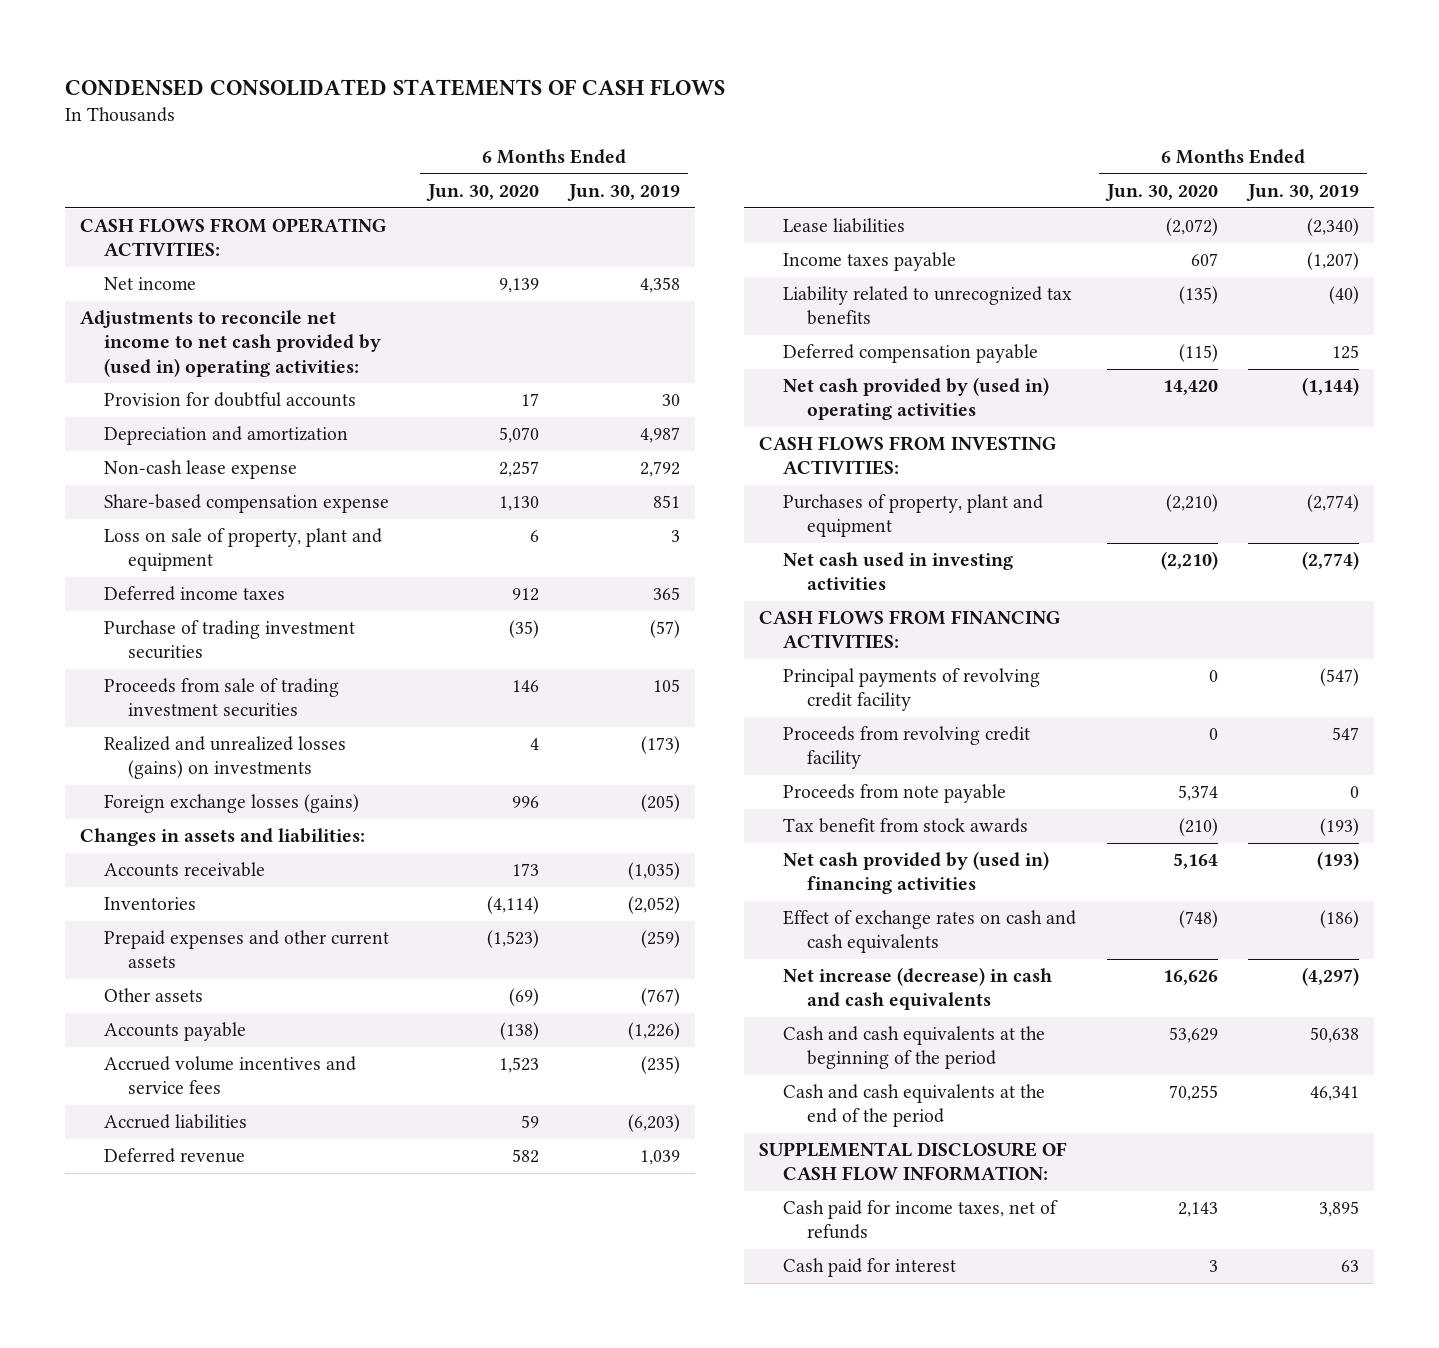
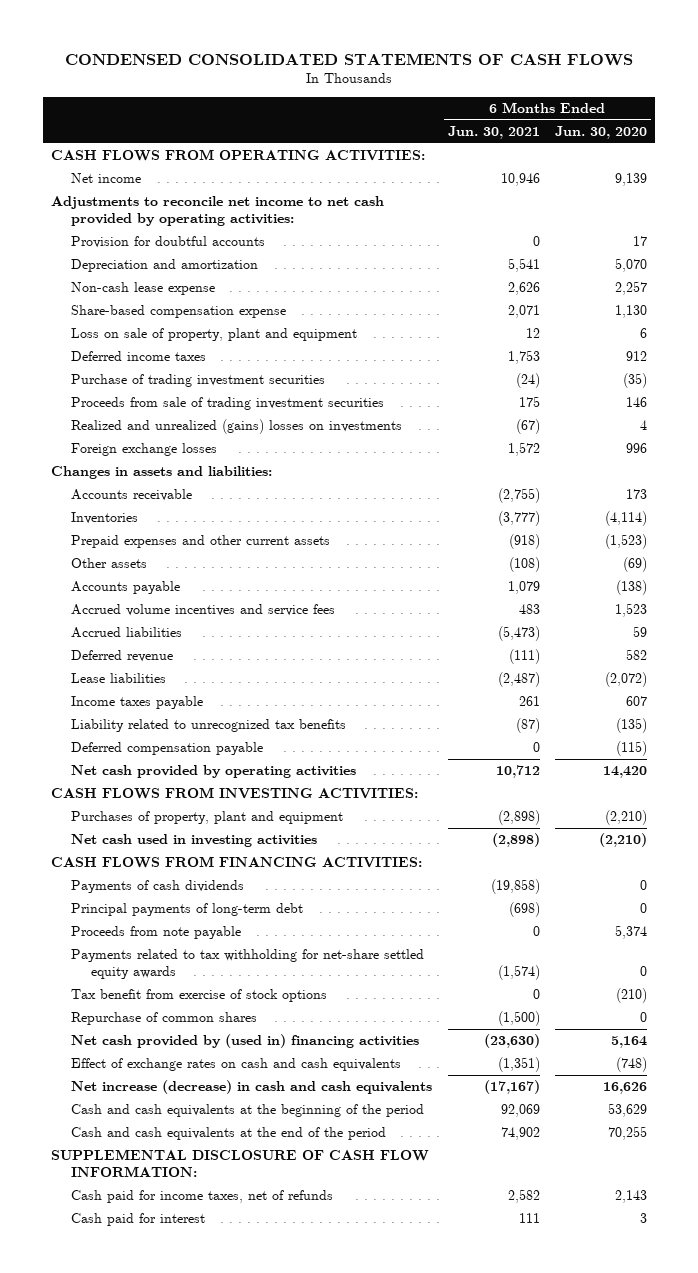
[567,184,681,202] Jun. 30, 2019 -> none
none -> [447,126,540,140] Jun. 30, 2021
[79,310,382,377] Adjustments to reconcile net income to net cash provided by (used in) operating activities: -> [51,196,385,227] Adjustments to reconcile net income to net cash provided by operating activities:
[104,736,347,780] Realized and unrealized losses (gains) on investments -> [71,419,403,435] Realized and unrealized (gains) losses on investments
[104,794,360,814] Foreign exchange losses (gains) -> [71,443,218,457] Foreign exchange losses
[783,377,1050,421] Net cash provided by (used in) operating activities -> [71,765,357,779] Net cash provided by operating activities
[783,668,1041,712] Principal payments of revolving credit facility -> none
[783,726,1031,770] Proceeds from revolving credit facility -> none
none -> [71,880,245,894] Payments of cash dividends
none -> [71,903,304,917] Principal payments of long-term debt
none -> [71,949,425,980] Payments related to tax withholding for net-share settled equity awards
[783,818,1029,834] Tax benefit from stock awards -> [71,989,328,1003] Tax benefit from exercise of stock options
none -> [71,1012,258,1026] Repurchase of common shares

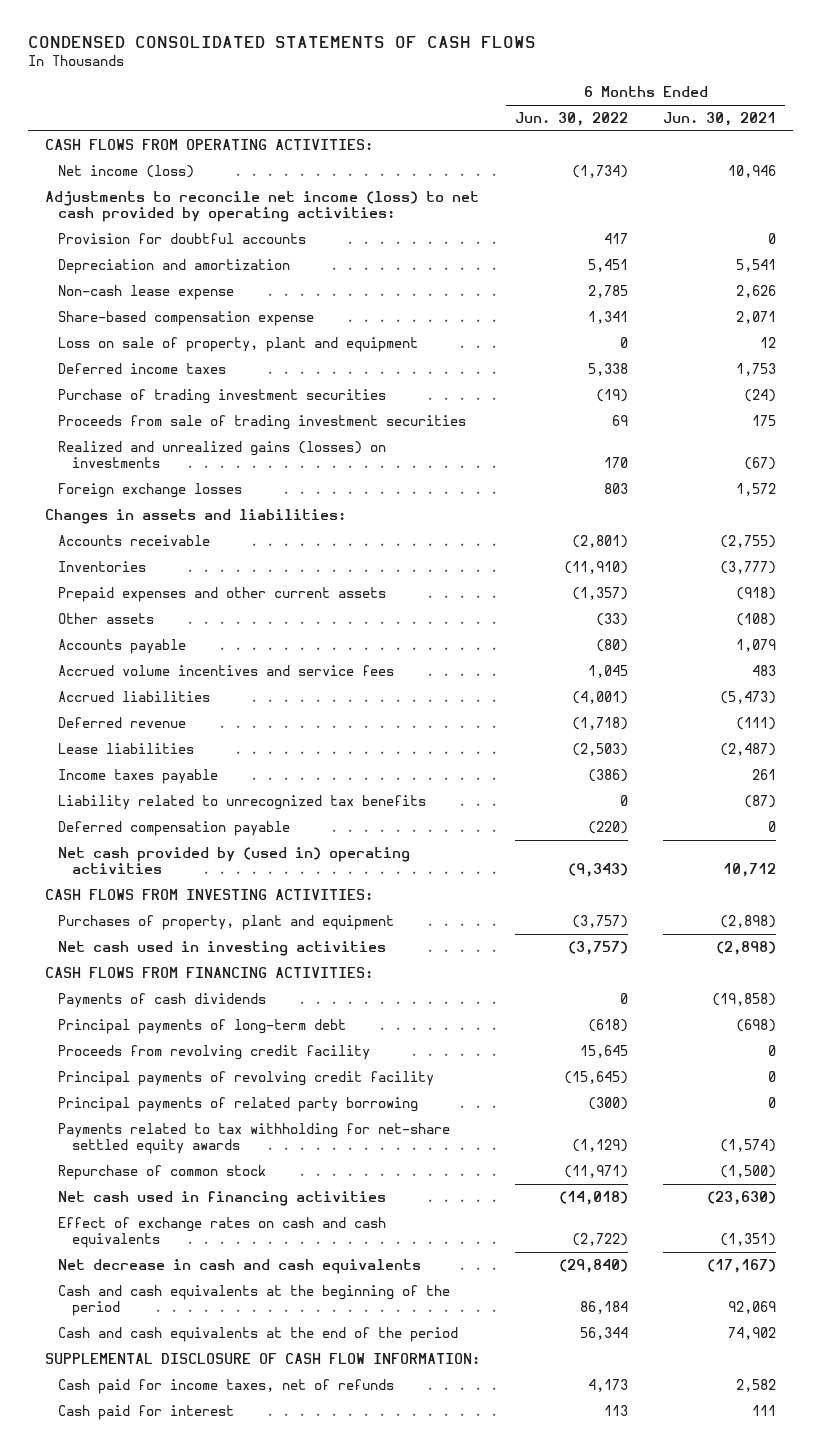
[554,126,647,140] Jun. 30, 2020 -> none
none -> [515,111,629,126] Jun. 30, 2022
[71,173,142,184] Net income -> [58,164,195,178] Net income (loss)
[51,196,385,227] Adjustments to reconcile net income to net cash provided by operating activities: -> [45,190,480,223] Adjustments to reconcile net income (loss) to net cash provided by operating activities:
[71,419,403,435] Realized and unrealized (gains) losses on investments -> [58,440,387,469] Realized and unrealized gains (losses) on investments
[71,765,357,779] Net cash provided by operating activities -> [58,846,411,875] Net cash provided by (used in) operating activities
[71,926,242,940] Proceeds from note payable -> none
none -> [58,1044,371,1060] Proceeds from revolving credit facility
none -> [58,1070,435,1086] Principal payments of revolving credit facility
none -> [58,1096,419,1112] Principal payments of related party borrowing
[71,989,328,1003] Tax benefit from exercise of stock options -> none
[71,1012,258,1026] Repurchase of common shares -> [58,1164,267,1180] Repurchase of common stock
[71,1034,420,1049] Net cash provided by (used in) financing activities -> [58,1190,387,1206] Net cash used in financing activities
[71,1080,433,1095] Net increase (decrease) in cash and cash equivalents -> [58,1258,422,1274] Net decrease in cash and cash equivalents

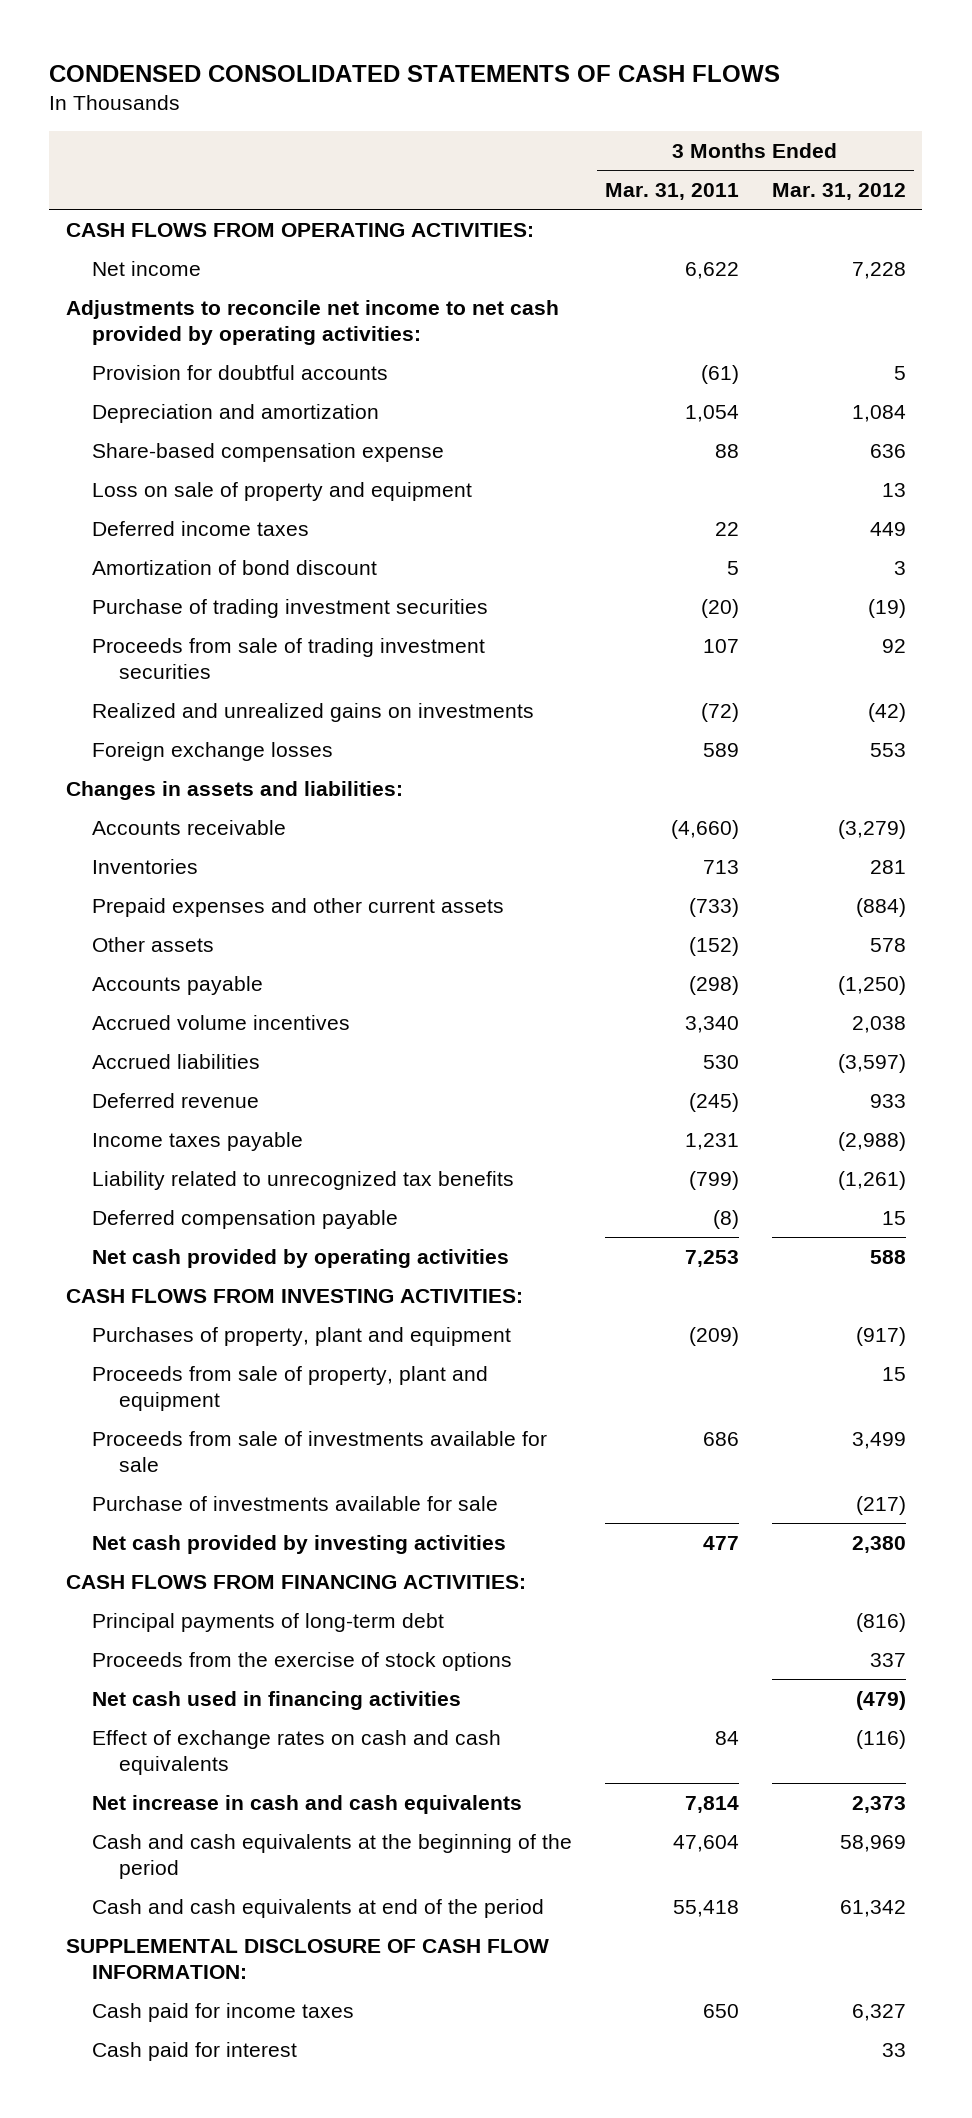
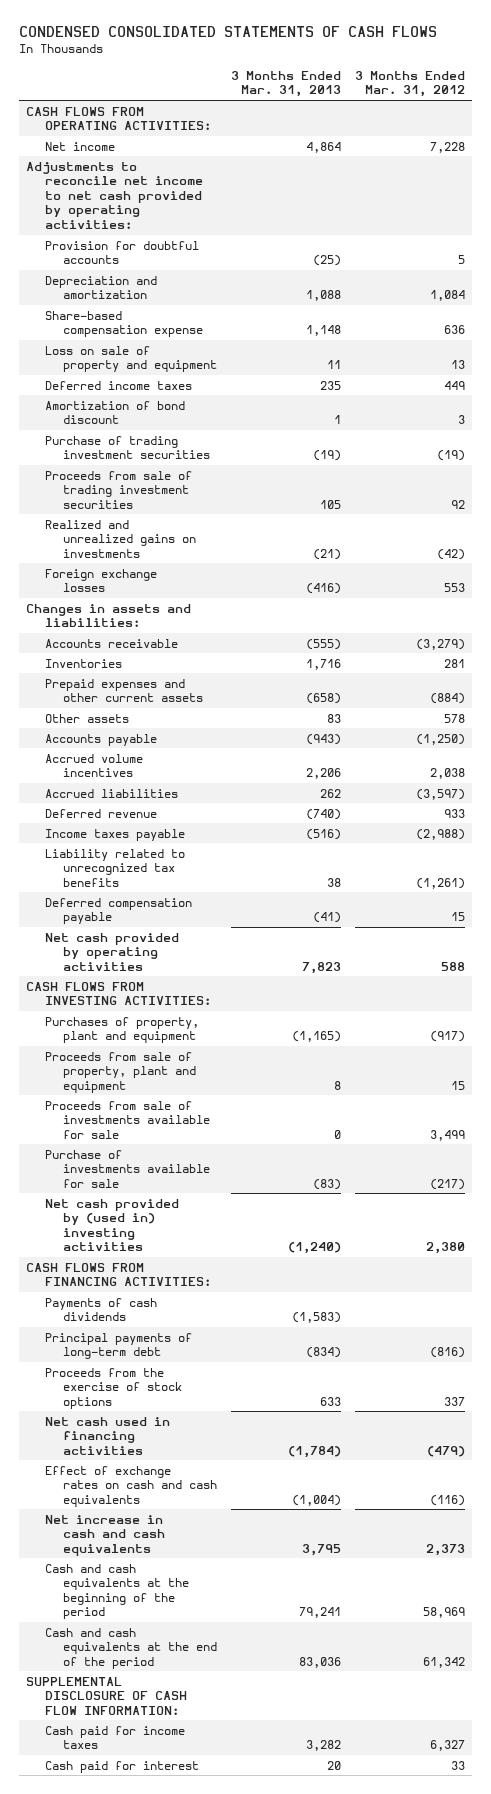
[605,183,740,201] Mar. 31, 2011 -> none
none -> [231,70,342,98] 3 Months Ended Mar. 31, 2013
[92,1534,507,1554] Net cash provided by investing activities -> [44,1198,179,1252] Net cash provided by (used in) investing activities
none -> [44,1297,157,1322] Payments of cash dividends
[92,1898,545,1918] Cash and cash equivalents at end of the period -> [44,1627,218,1669] Cash and cash equivalents at the end of the period

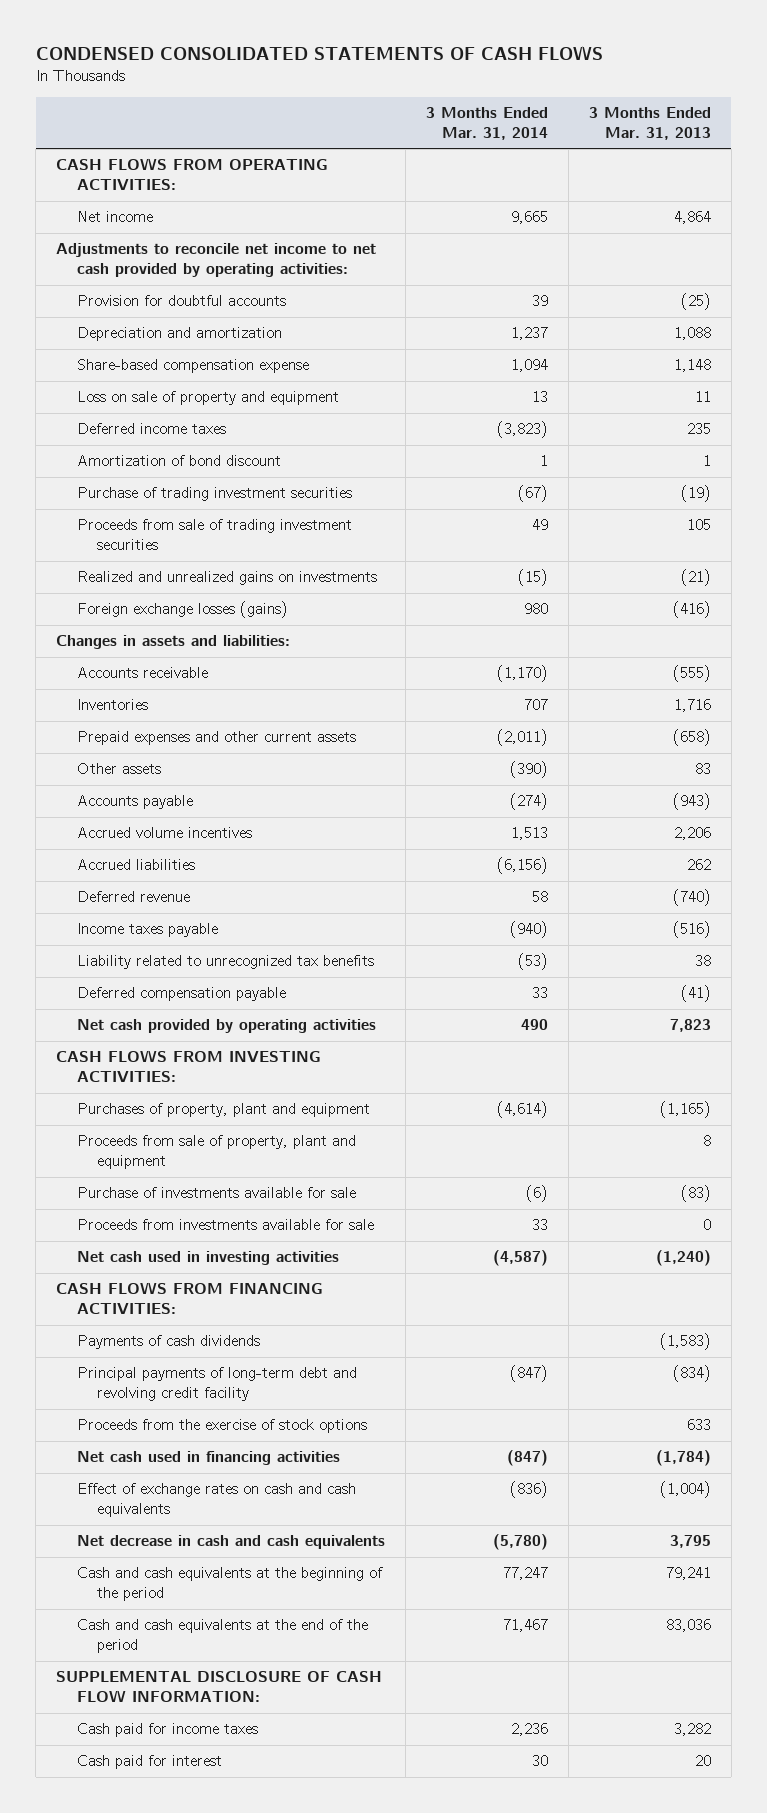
[355,70,466,98] 3 Months Ended Mar. 31, 2012 -> none
none -> [425,106,548,140] 3 Months Ended Mar. 31, 2014
[44,568,157,593] Foreign exchange losses -> [76,601,288,619] Foreign exchange losses (gains)
[44,1100,211,1139] Proceeds from sale of investments available for sale -> none
none -> [76,1219,374,1231] Proceeds from investments available for sale
[44,1198,179,1252] Net cash provided by (used in) investing activities -> [76,1251,339,1266] Net cash used in investing activities
[44,1332,192,1360] Principal payments of long-term debt -> [76,1367,357,1402] Principal payments of long-term debt and revolving credit facility
[44,1514,166,1556] Net increase in cash and cash equivalents -> [76,1535,385,1550] Net decrease in cash and cash equivalents

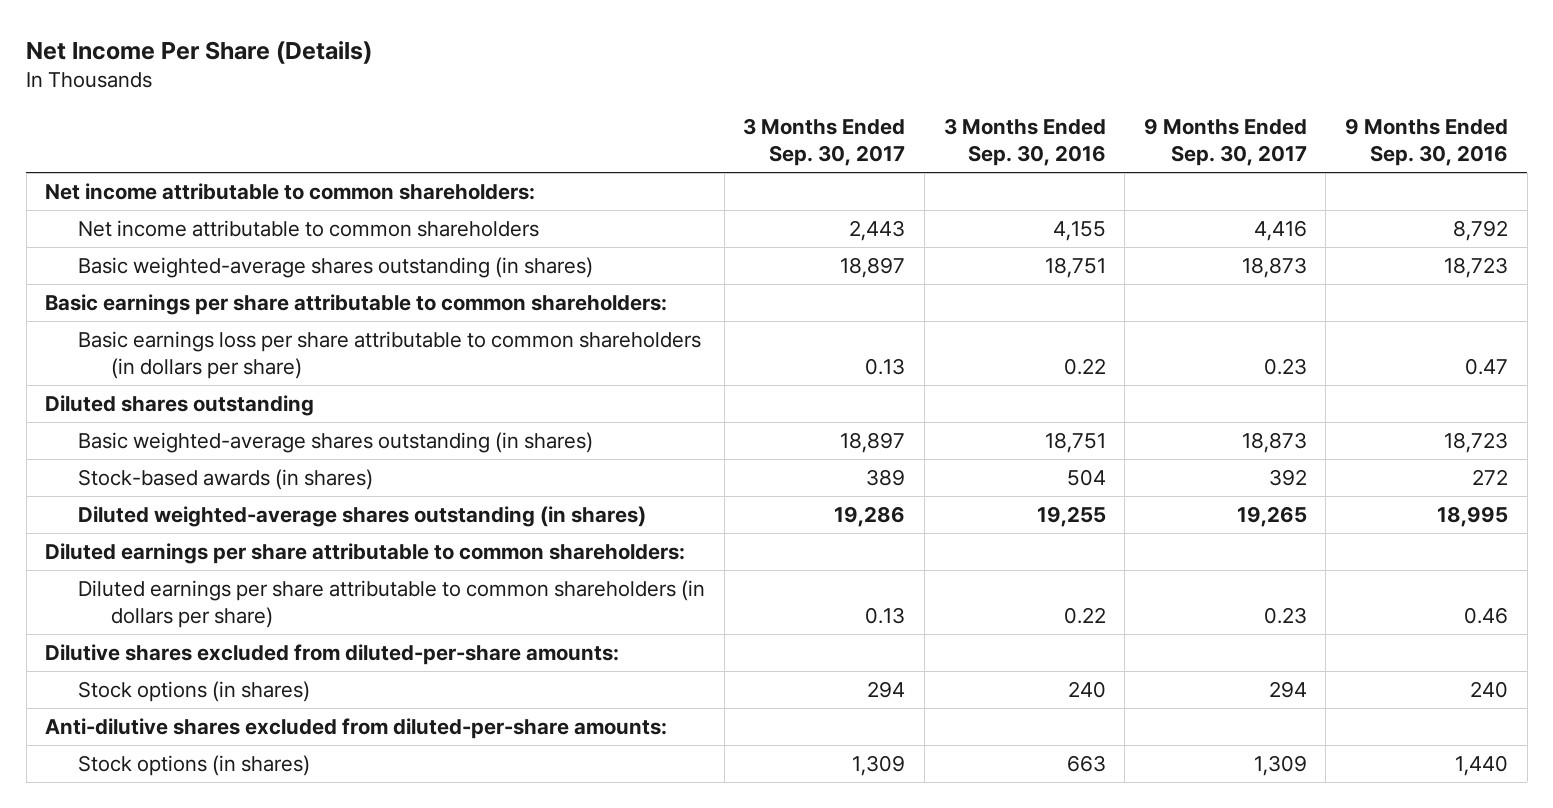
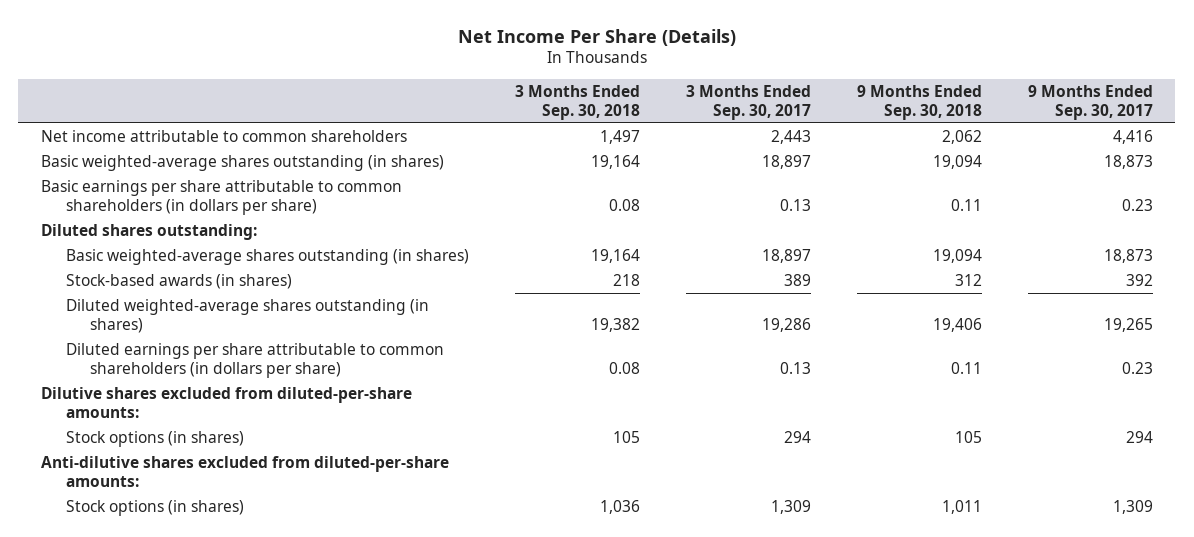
[943,118,1106,167] 3 Months Ended Sep. 30, 2016 -> none
[1344,118,1508,167] 9 Months Ended Sep. 30, 2016 -> none
none -> [514,85,640,120] 3 Months Ended Sep. 30, 2018
none -> [856,85,982,120] 9 Months Ended Sep. 30, 2018
[45,183,536,201] Net income attributable to common shareholders: -> none
[45,294,668,316] Basic earnings per share attributable to common shareholders: -> none
[78,331,702,380] Basic earnings loss per share attributable to common shareholders (in dollars per share) -> [41,180,403,215] Basic earnings per share attributable to common shareholders (in dollars per share)
[45,395,315,417] Diluted shares outstanding -> [41,224,258,241] Diluted shares outstanding:
[45,543,686,565] Diluted earnings per share attributable to common shareholders: -> none

